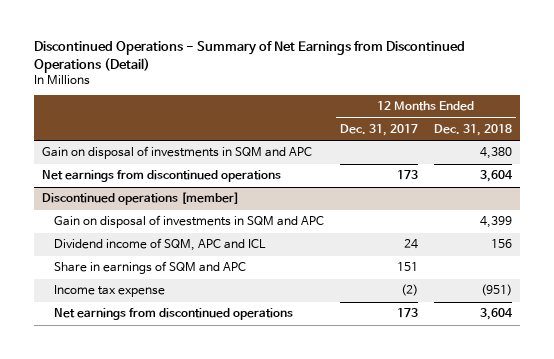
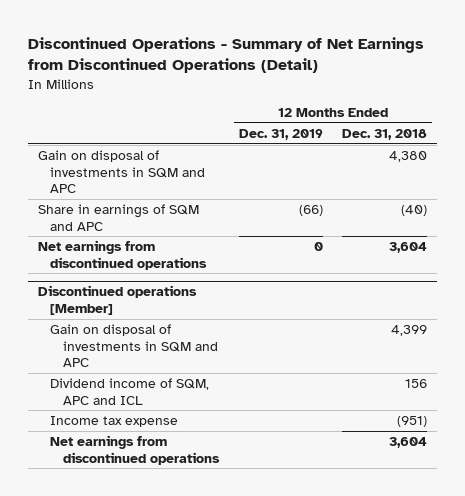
[339,123,418,136] Dec. 31, 2017 -> none
none -> [238,128,323,140] Dec. 31, 2019
none -> [37,203,199,231] Share in earnings of SQM and APC
[41,192,239,206] Discontinued operations [member] -> [37,285,197,316] Discontinued operations [Member]
[53,261,246,275] Share in earnings of SQM and APC -> none

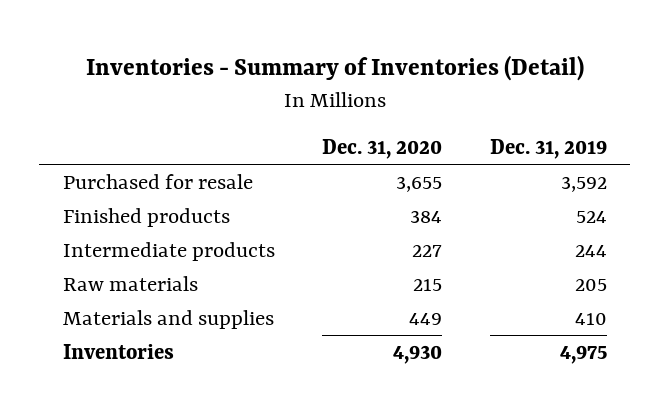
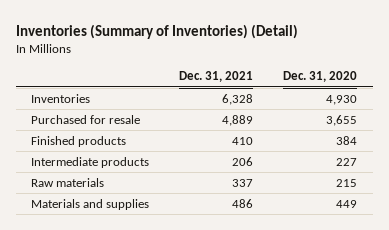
[85,55,584,82] Inventories - Summary of Inventories (Detail) -> [15,23,298,39] Inventories (Summary of Inventories) (Detail)
[489,138,607,159] Dec. 31, 2019 -> none
none -> [179,71,254,83] Dec. 31, 2021
[62,343,174,359] Inventories -> [31,93,91,103] Inventories

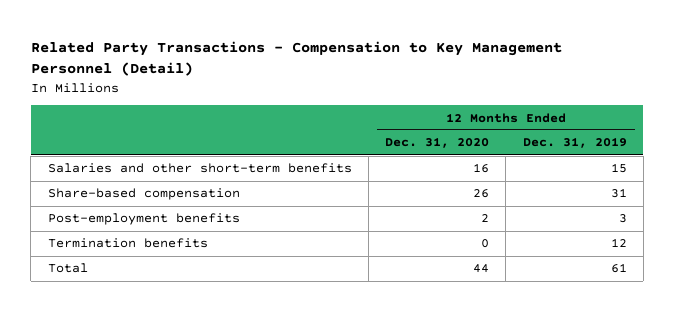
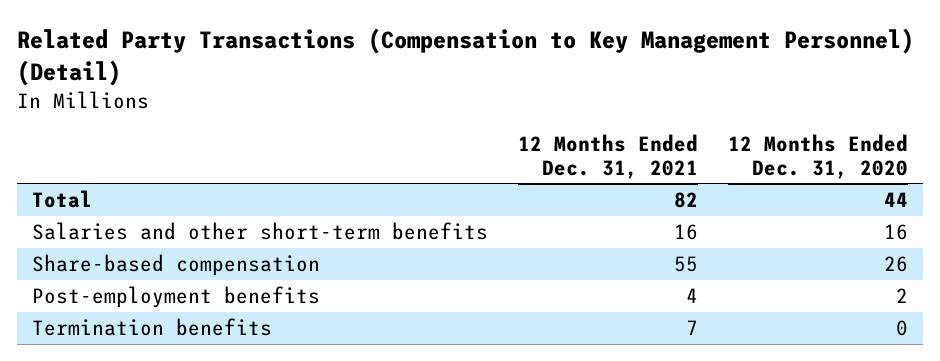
[30,40,562,77] Related Party Transactions - Compensation to Key Management Personnel (Detail) -> [16,28,914,87] Related Party Transactions (Compensation to Key Management Personnel) (Detail)
[522,137,627,149] Dec. 31, 2019 -> none
none -> [517,134,698,179] 12 Months Ended Dec. 31, 2021
[47,263,88,274] Total -> [31,189,92,208] Total

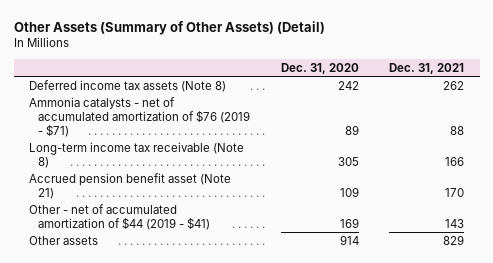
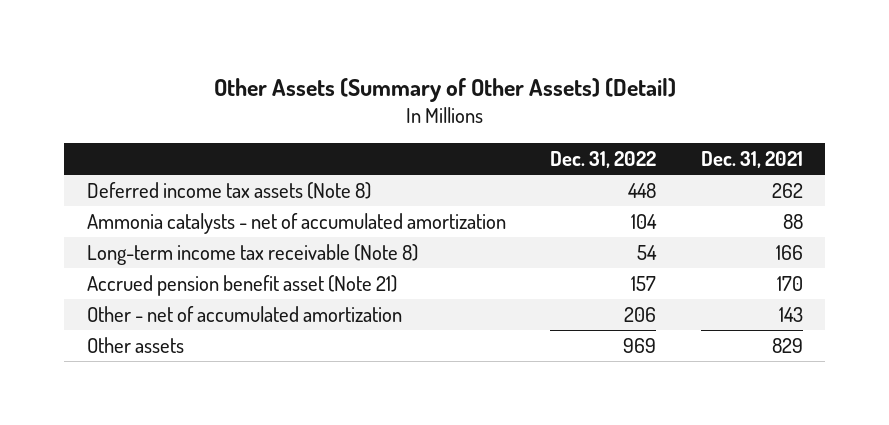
[280,62,359,74] Dec. 31, 2020 -> none
none -> [550,151,657,169] Dec. 31, 2022
[29,96,250,137] Ammonia catalysts - net of accumulated amortization of $76 (2019 - $71) -> [86,212,506,234] Ammonia catalysts - net of accumulated amortization
[29,203,210,230] Other - net of accumulated amortization of $44 (2019 - $41) -> [86,305,402,322] Other - net of accumulated amortization

